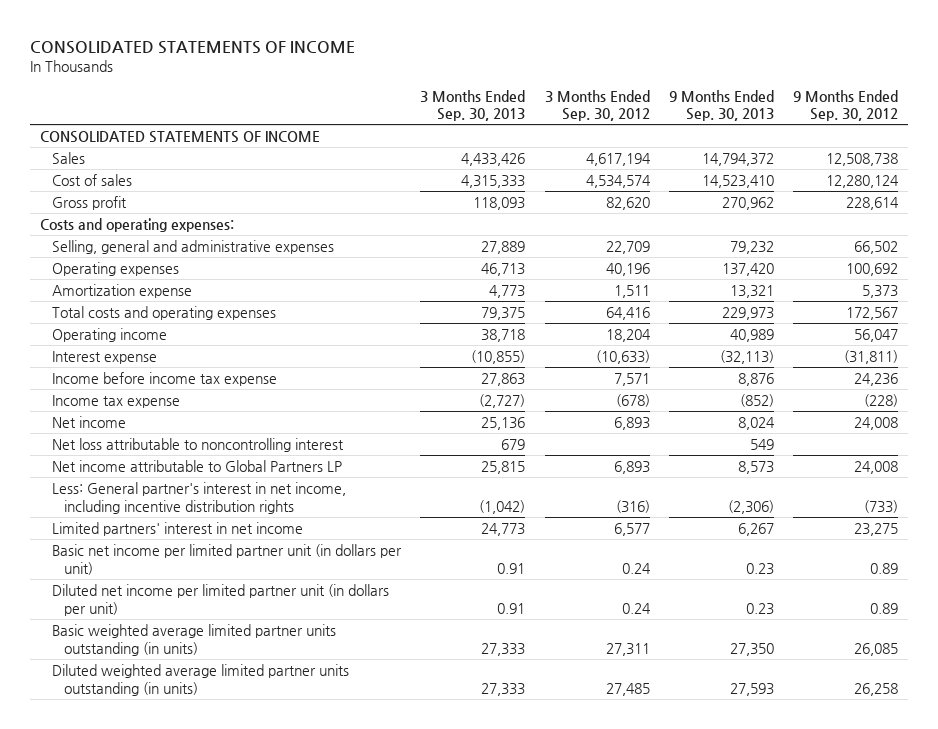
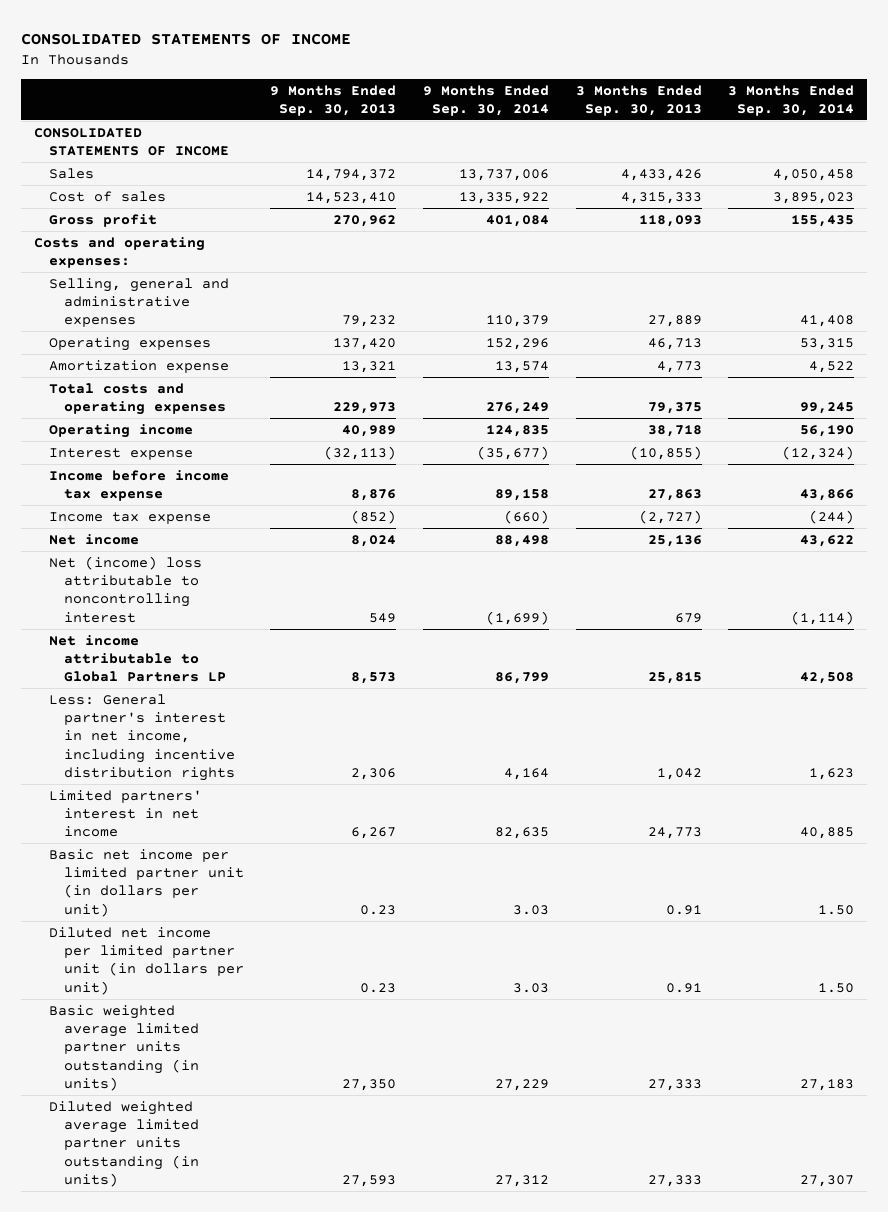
[544,89,650,122] 3 Months Ended Sep. 30, 2012 -> none
[793,89,899,122] 9 Months Ended Sep. 30, 2012 -> none
none -> [423,84,550,116] 9 Months Ended Sep. 30, 2014
none -> [728,84,855,116] 3 Months Ended Sep. 30, 2014
[52,437,345,452] Net loss attributable to noncontrolling interest -> [48,555,202,623] Net (income) loss attributable to noncontrolling interest
[479,499,526,514] (1,042) -> [656,768,702,781] 1,042
[727,499,774,514] (2,306) -> [351,768,397,781] 2,306

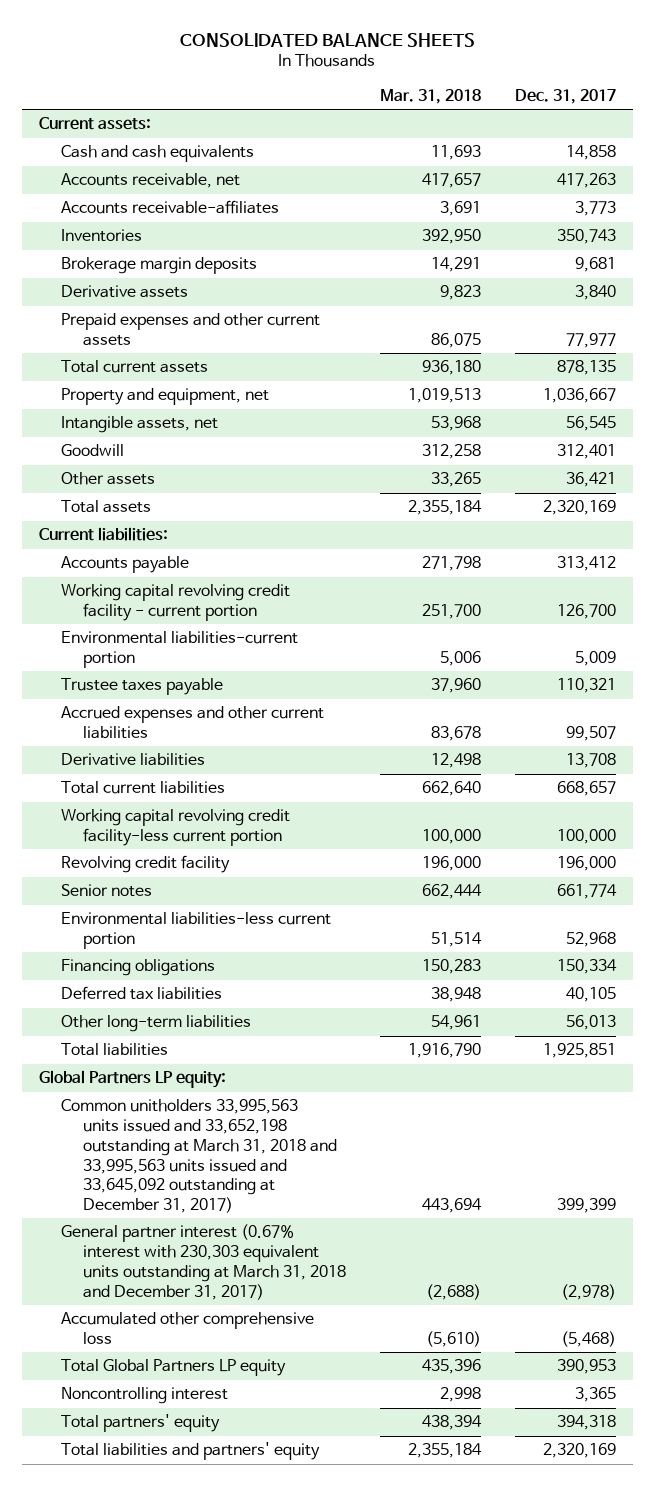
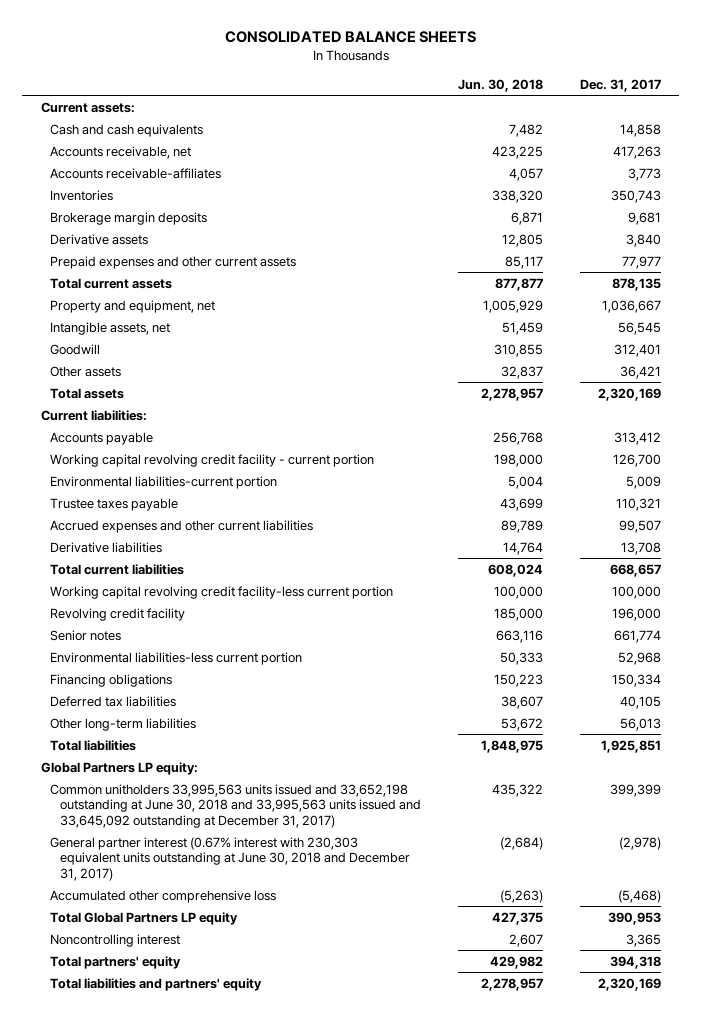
[379,89,481,105] Mar. 31, 2018 -> none
none -> [458,78,544,92] Jun. 30, 2018
[60,1099,337,1213] Common unitholders 33,995,563 units issued and 33,652,198 outstanding at March 31, 2018 and 33,995,563 units issued and 33,645,092 outstanding at December 31, 2017) -> [50,783,422,828] Common unitholders 33,995,563 units issued and 33,652,198 outstanding at June 30, 2018 and 33,995,563 units issued and 33,645,092 outstanding at December 31, 2017)
[60,1224,346,1300] General partner interest (0.67% interest with 230,303 equivalent units outstanding at March 31, 2018 and December 31, 2017) -> [50,836,411,881] General partner interest (0.67% interest with 230,303 equivalent units outstanding at June 30, 2018 and December 31, 2017)

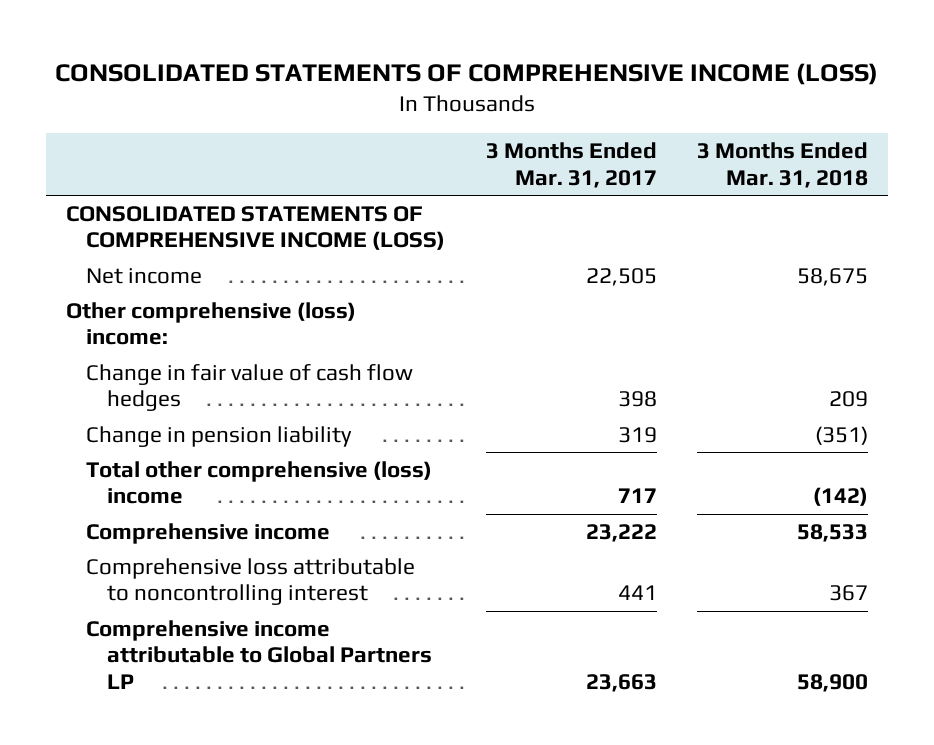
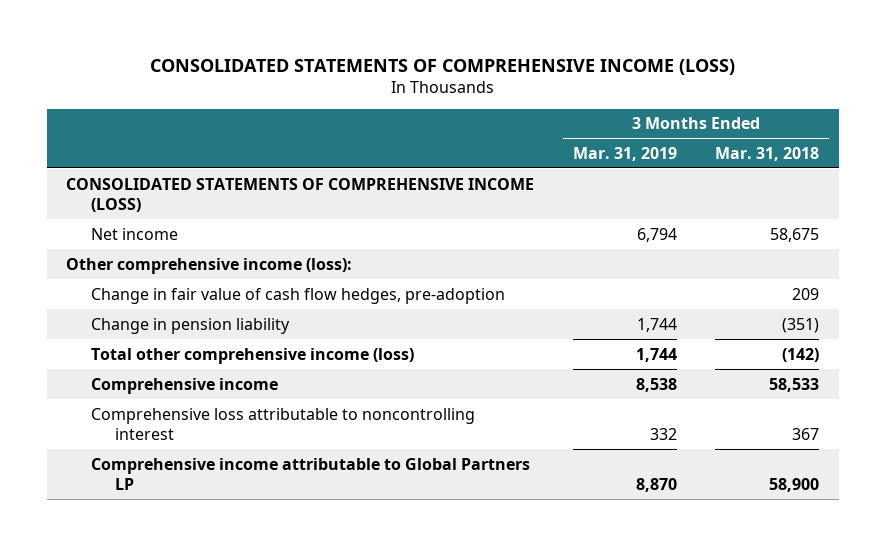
[485,142,657,188] 3 Months Ended Mar. 31, 2017 -> none
none -> [572,146,677,161] Mar. 31, 2019
[66,301,357,346] Other comprehensive (loss) income: -> [66,257,353,274] Other comprehensive income (loss):
[86,363,414,412] Change in fair value of cash flow hedges -> [90,287,505,304] Change in fair value of cash flow hedges, pre-adoption
[86,460,433,505] Total other comprehensive (loss) income -> [90,347,414,364] Total other comprehensive income (loss)

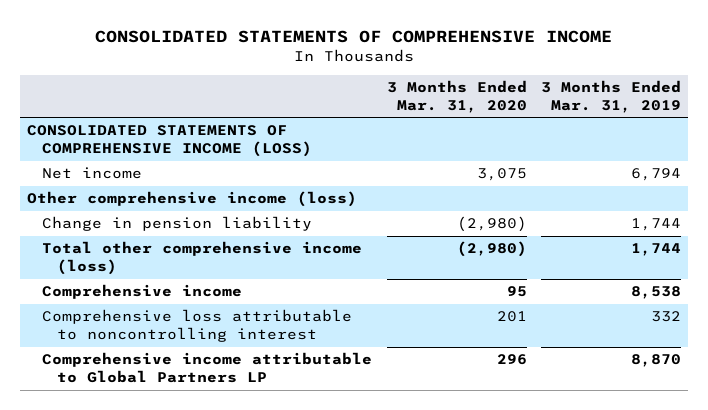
[149,58,735,75] CONSOLIDATED STATEMENTS OF COMPREHENSIVE INCOME (LOSS) -> [95,29,613,43] CONSOLIDATED STATEMENTS OF COMPREHENSIVE INCOME
[715,146,820,161] Mar. 31, 2018 -> none
none -> [386,79,527,114] 3 Months Ended Mar. 31, 2020
[90,287,505,304] Change in fair value of cash flow hedges, pre-adoption -> none
[66,257,353,274] Other comprehensive income (loss): -> [27,191,358,208] Other comprehensive income (loss)

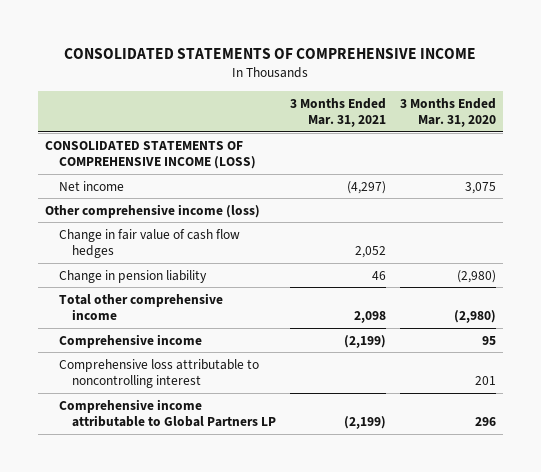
[541,79,682,114] 3 Months Ended Mar. 31, 2019 -> none
none -> [290,97,387,128] 3 Months Ended Mar. 31, 2021
none -> [58,228,240,259] Change in fair value of cash flow hedges
[42,241,363,276] Total other comprehensive income (loss) -> [58,292,223,321] Total other comprehensive income

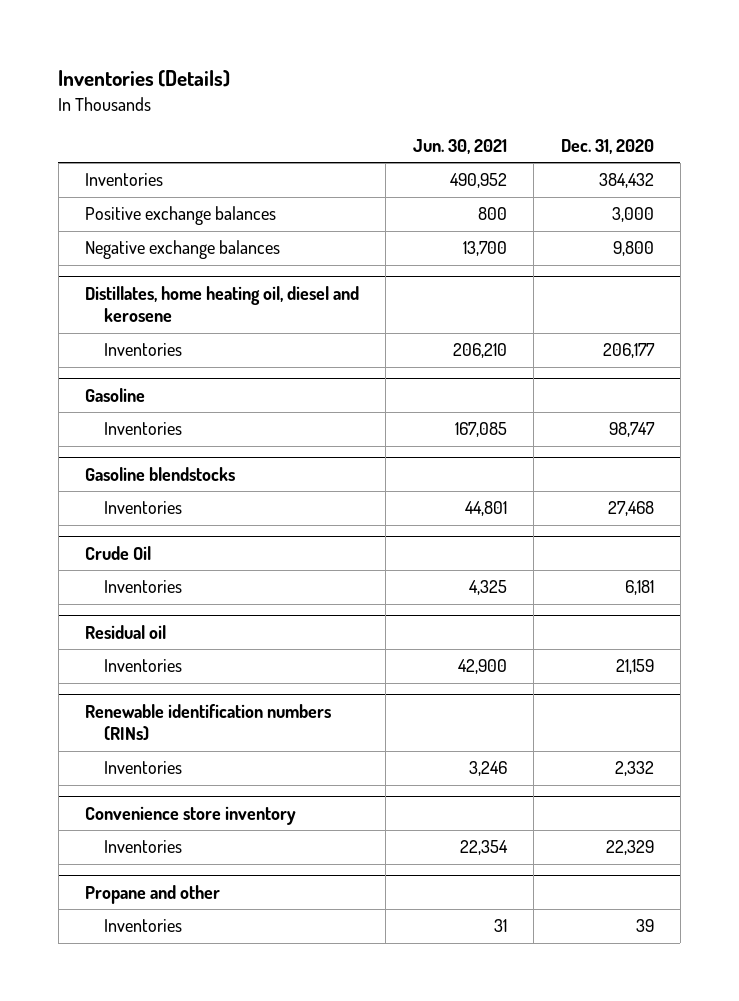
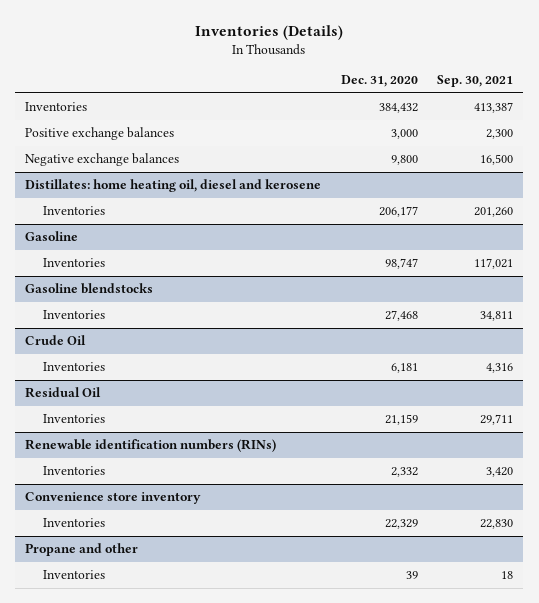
[412,139,507,155] Jun. 30, 2021 -> none
none -> [437,75,514,88] Sep. 30, 2021
[84,285,359,323] Distillates, home heating oil, diesel and kerosene -> [25,179,322,193] Distillates: home heating oil, diesel and kerosene
[84,624,166,639] Residual oil -> [25,387,102,399] Residual Oil

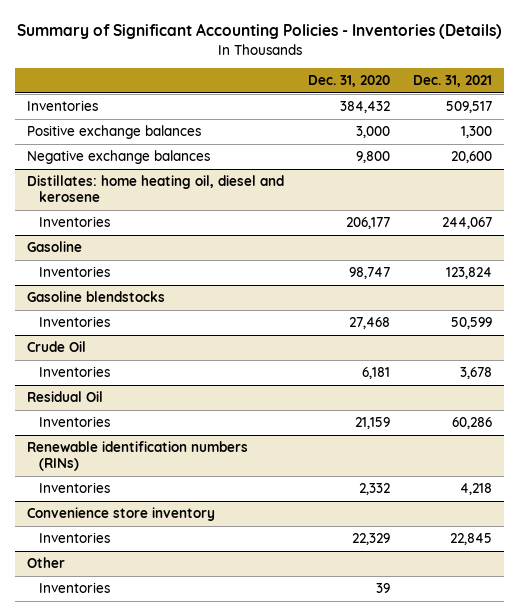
[195,25,344,41] Inventories (Details) -> [16,23,502,40] Summary of Significant Accounting Policies - Inventories (Details)
[437,75,514,88] Sep. 30, 2021 -> none
none -> [413,75,493,88] Dec. 31, 2021
[25,543,139,557] Propane and other -> [27,557,66,569] Other

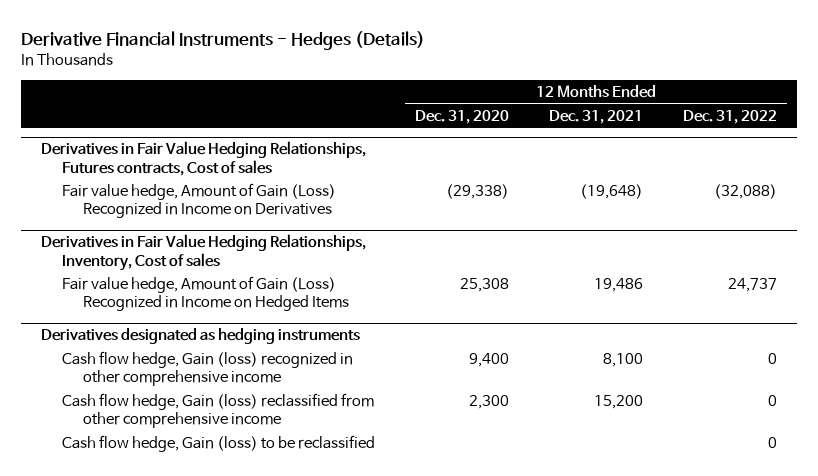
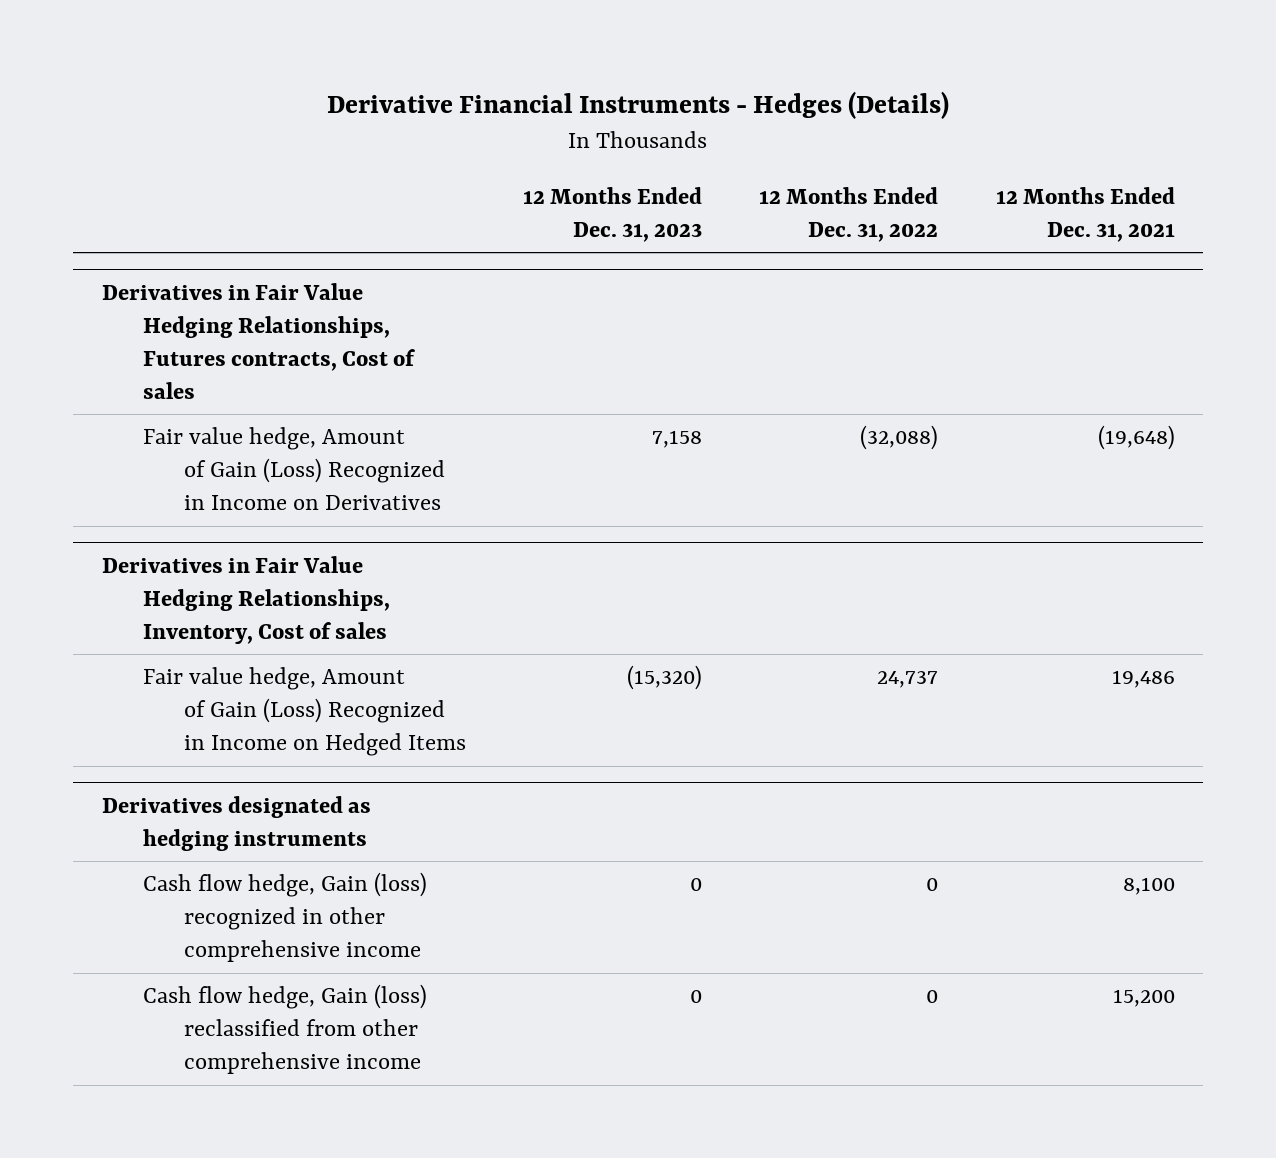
[415,109,510,124] Dec. 31, 2020 -> none
none -> [523,186,703,242] 12 Months Ended Dec. 31, 2023
[62,435,376,453] Cash flow hedge, Gain (loss) to be reclassified -> none

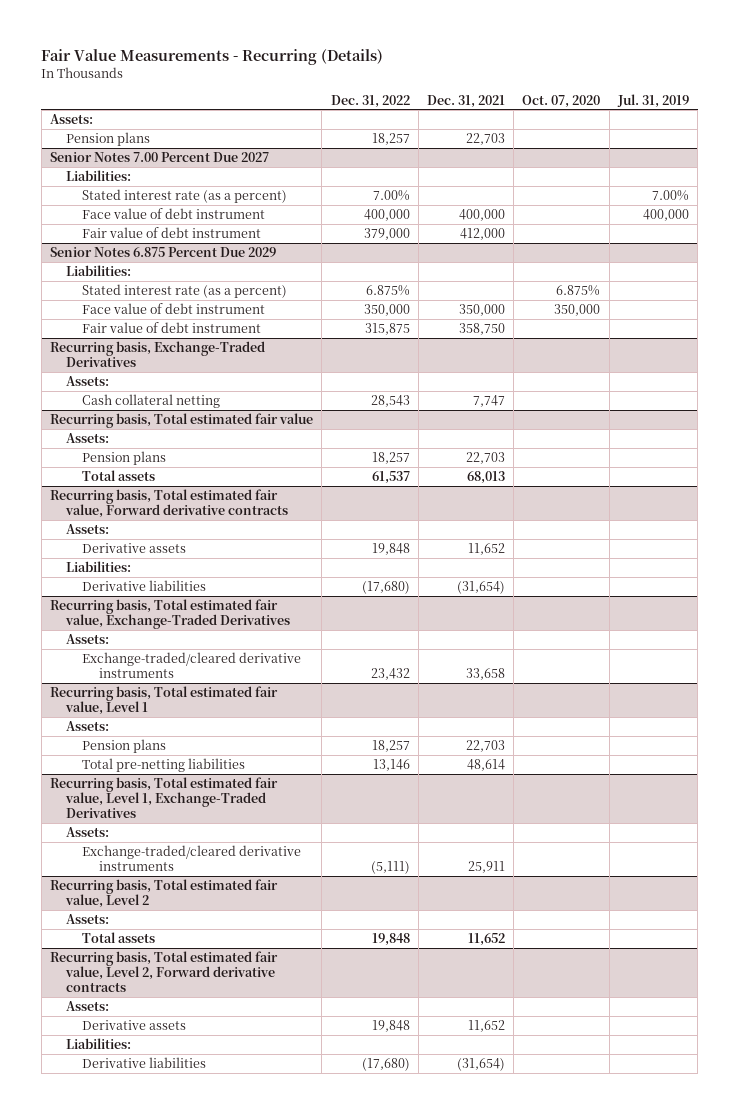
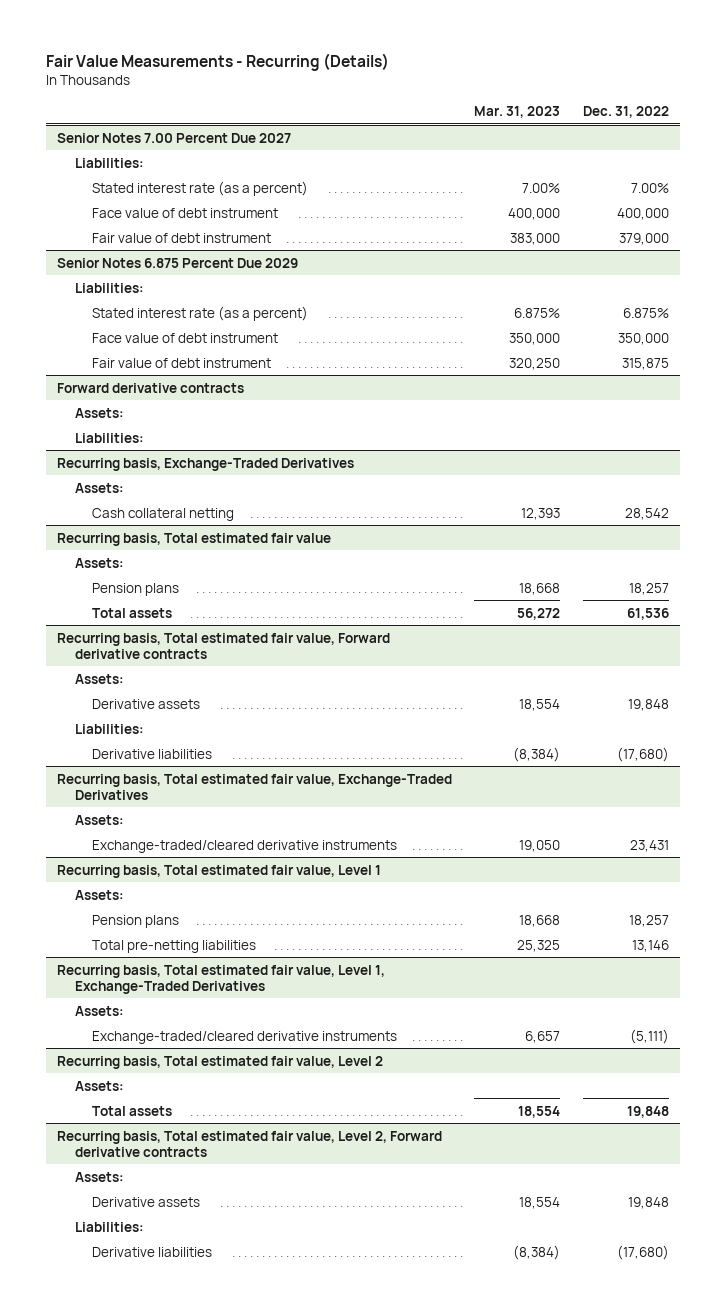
[427,94,506,108] Dec. 31, 2021 -> none
[522,94,601,108] Oct. 07, 2020 -> none
[616,93,689,108] Jul. 31, 2019 -> none
none -> [474,106,561,119] Mar. 31, 2023
[50,113,94,124] Assets: -> none
[66,131,151,146] Pension plans -> none
none -> [56,382,244,393] Forward derivative contracts
none -> [74,407,124,418] Assets:
none -> [74,432,144,443] Liabilities:
[370,394,410,407] 28,543 -> [625,507,670,520] 28,542
[371,470,410,484] 61,537 -> [627,607,670,620] 61,536
[370,668,410,681] 23,432 -> [630,839,670,852] 23,431

